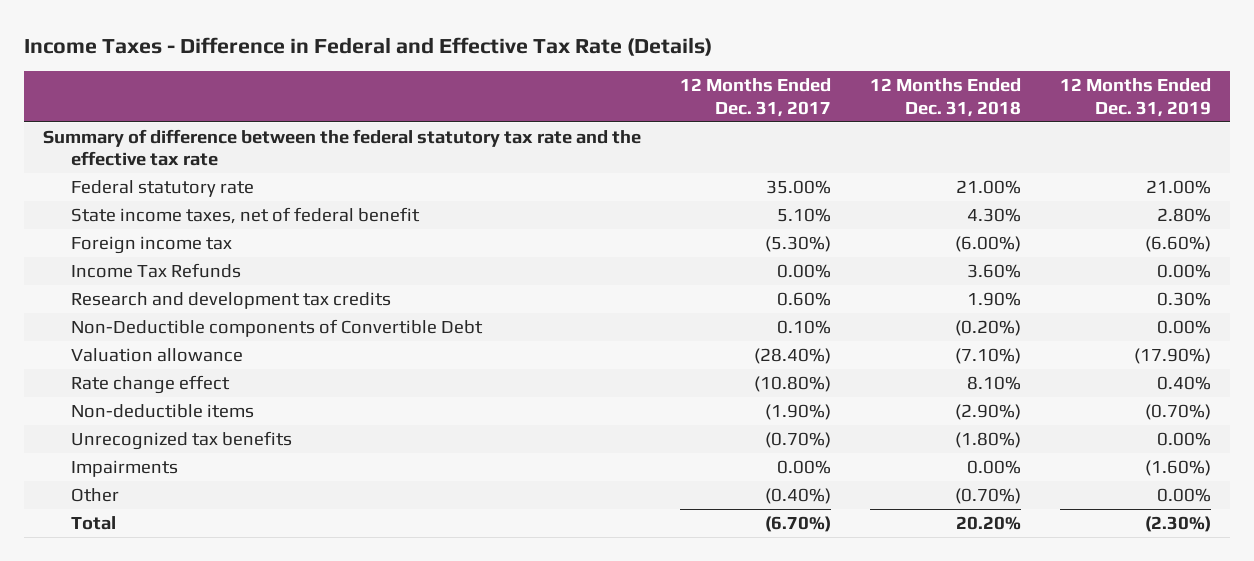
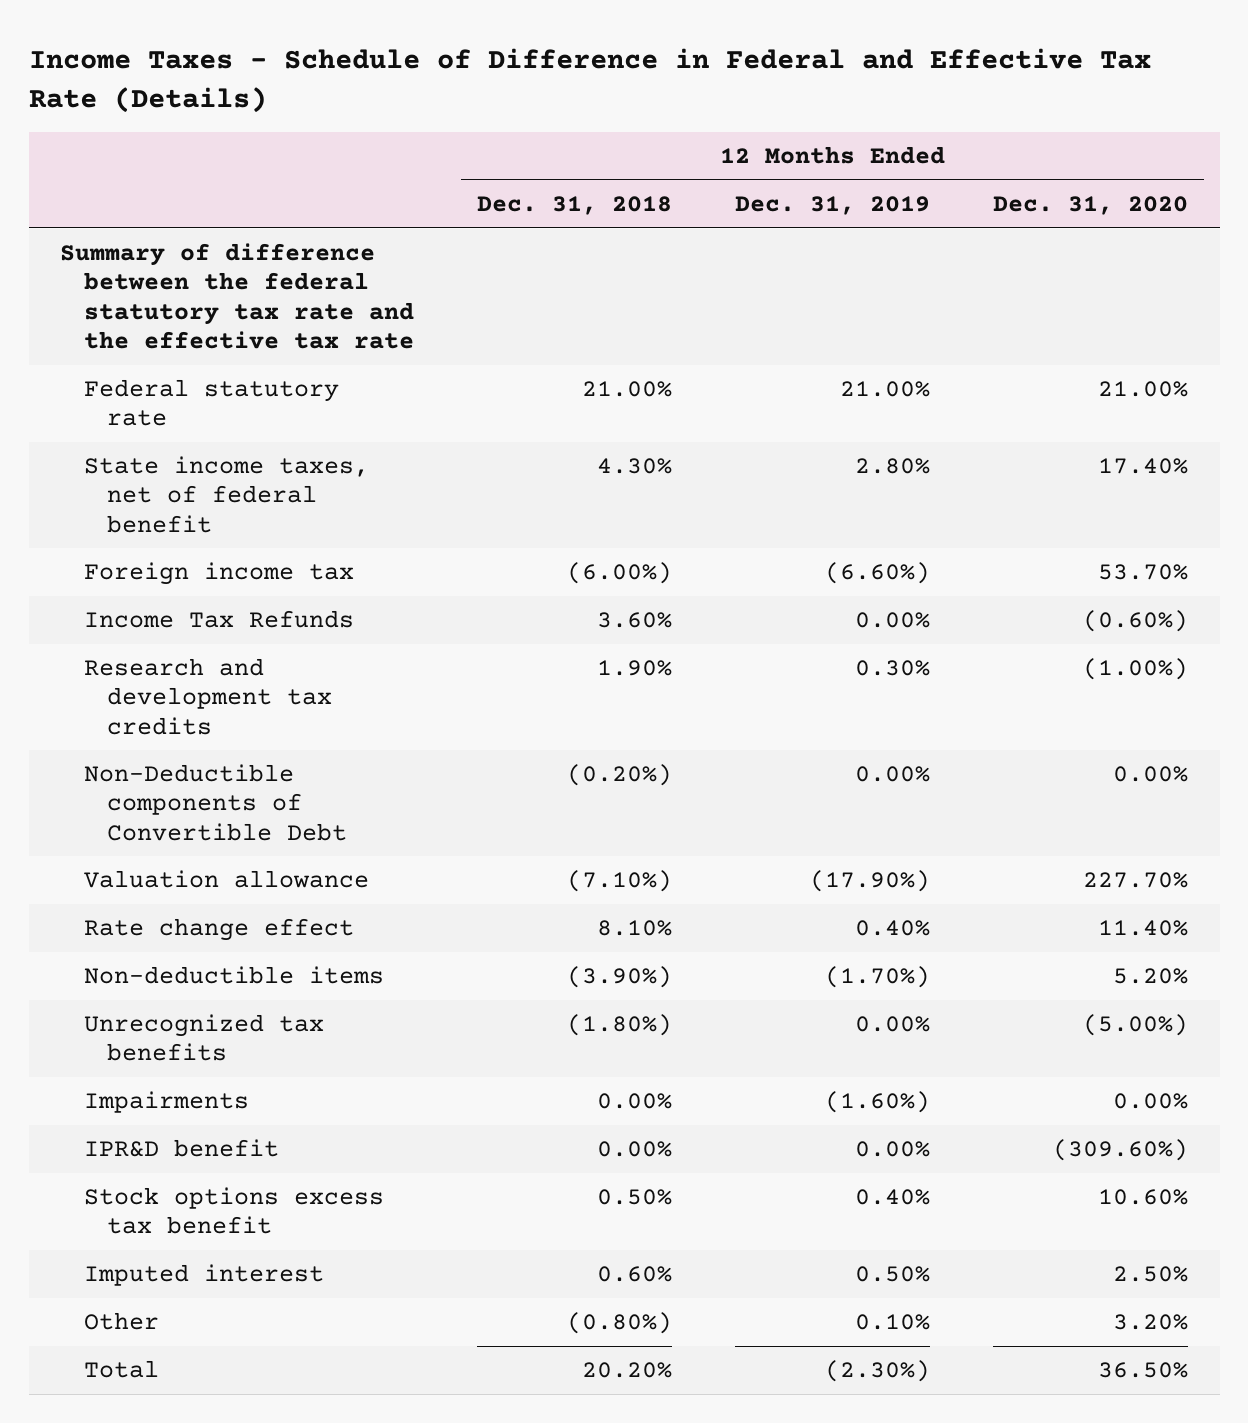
[23,36,712,56] Income Taxes - Difference in Federal and Effective Tax Rate (Details) -> [28,47,1151,113] Income Taxes - Schedule of Difference in Federal and Effective Tax Rate (Details)
[680,78,832,117] 12 Months Ended Dec. 31, 2017 -> none
none -> [993,196,1189,216] Dec. 31, 2020
[955,404,1022,421] (2.90%) -> [566,966,672,989] (3.90%)
[1144,404,1211,421] (0.70%) -> [825,966,931,989] (1.70%)
none -> [83,1139,279,1158] IPR&D benefit
none -> [83,1187,384,1235] Stock options excess tax benefit
none -> [83,1264,324,1287] Imputed interest
[955,488,1022,505] (0.70%) -> [566,1312,672,1335] (0.80%)
[1156,488,1211,503] 0.00% -> [855,1314,931,1331] 0.10%

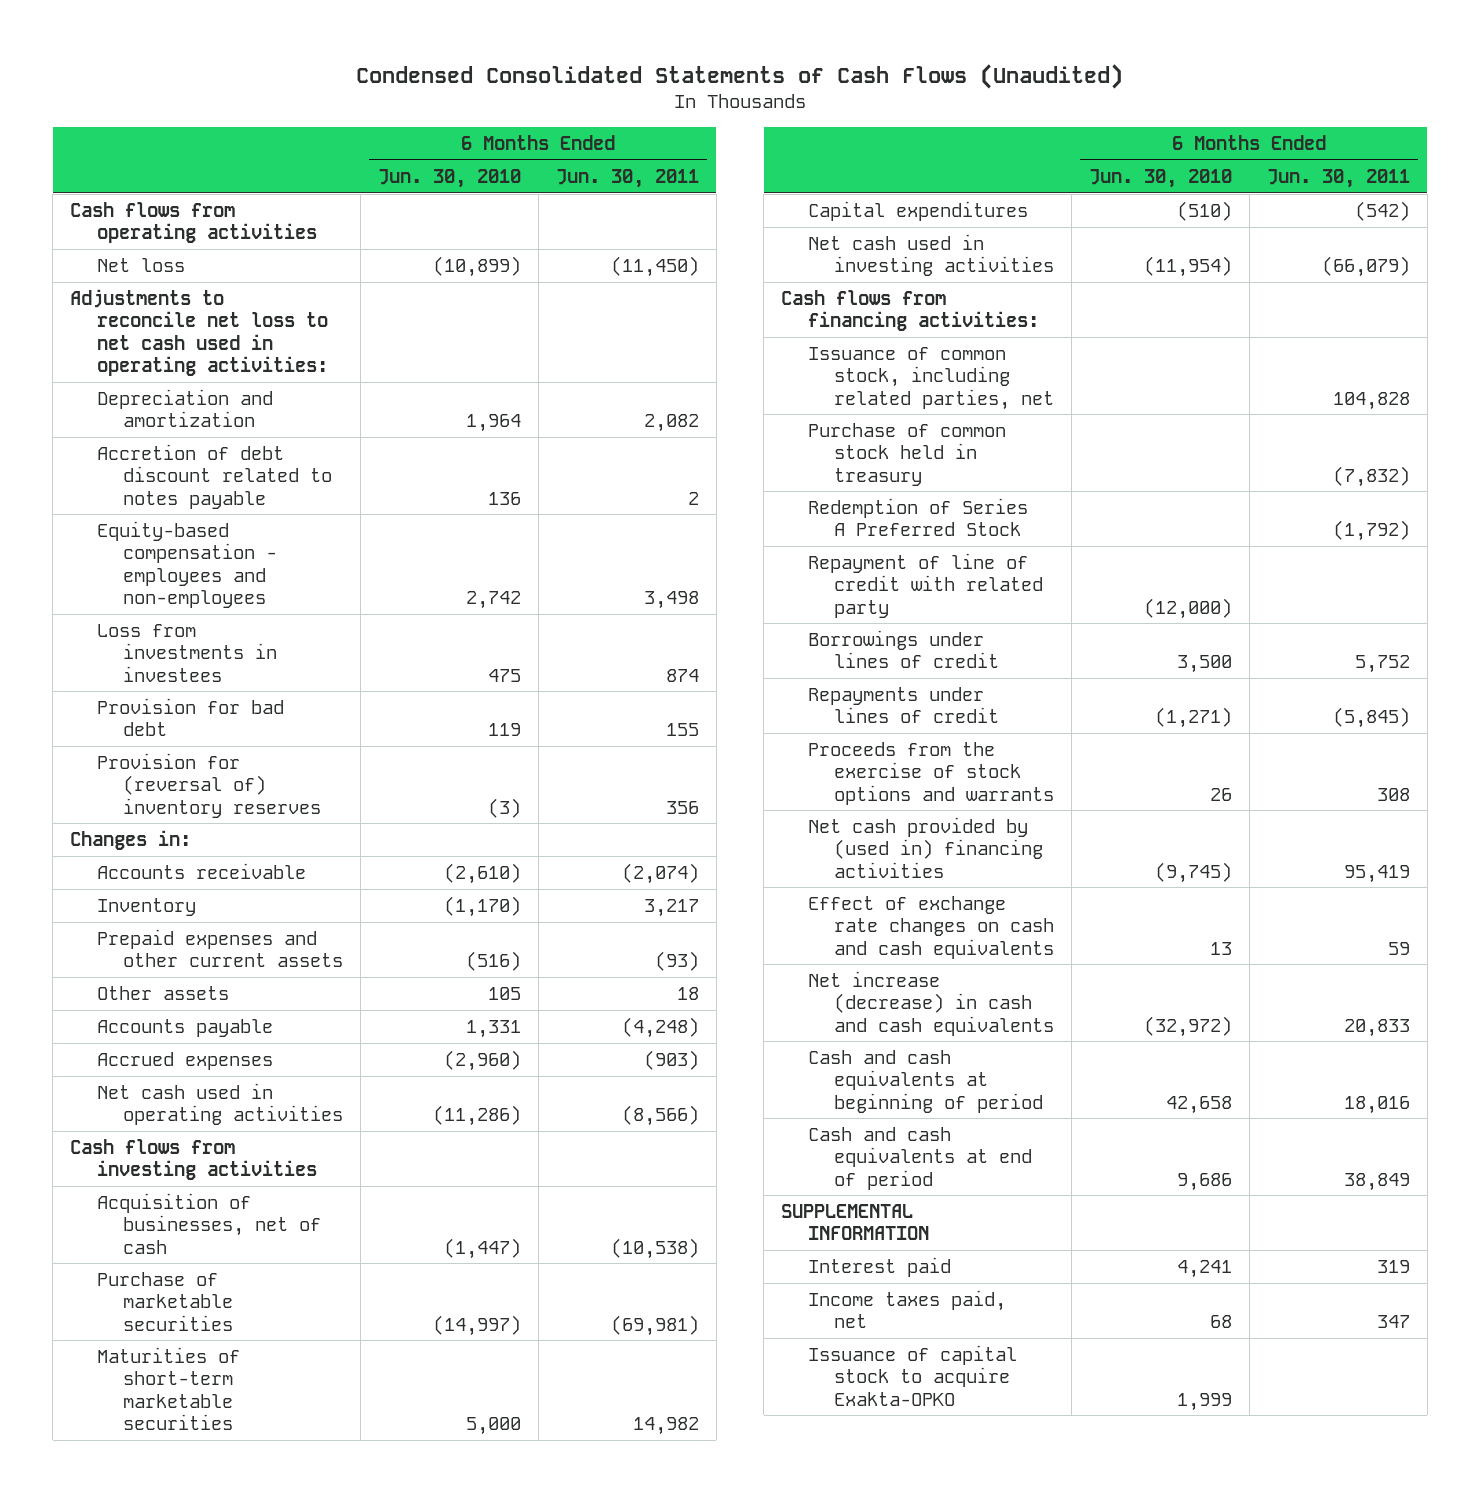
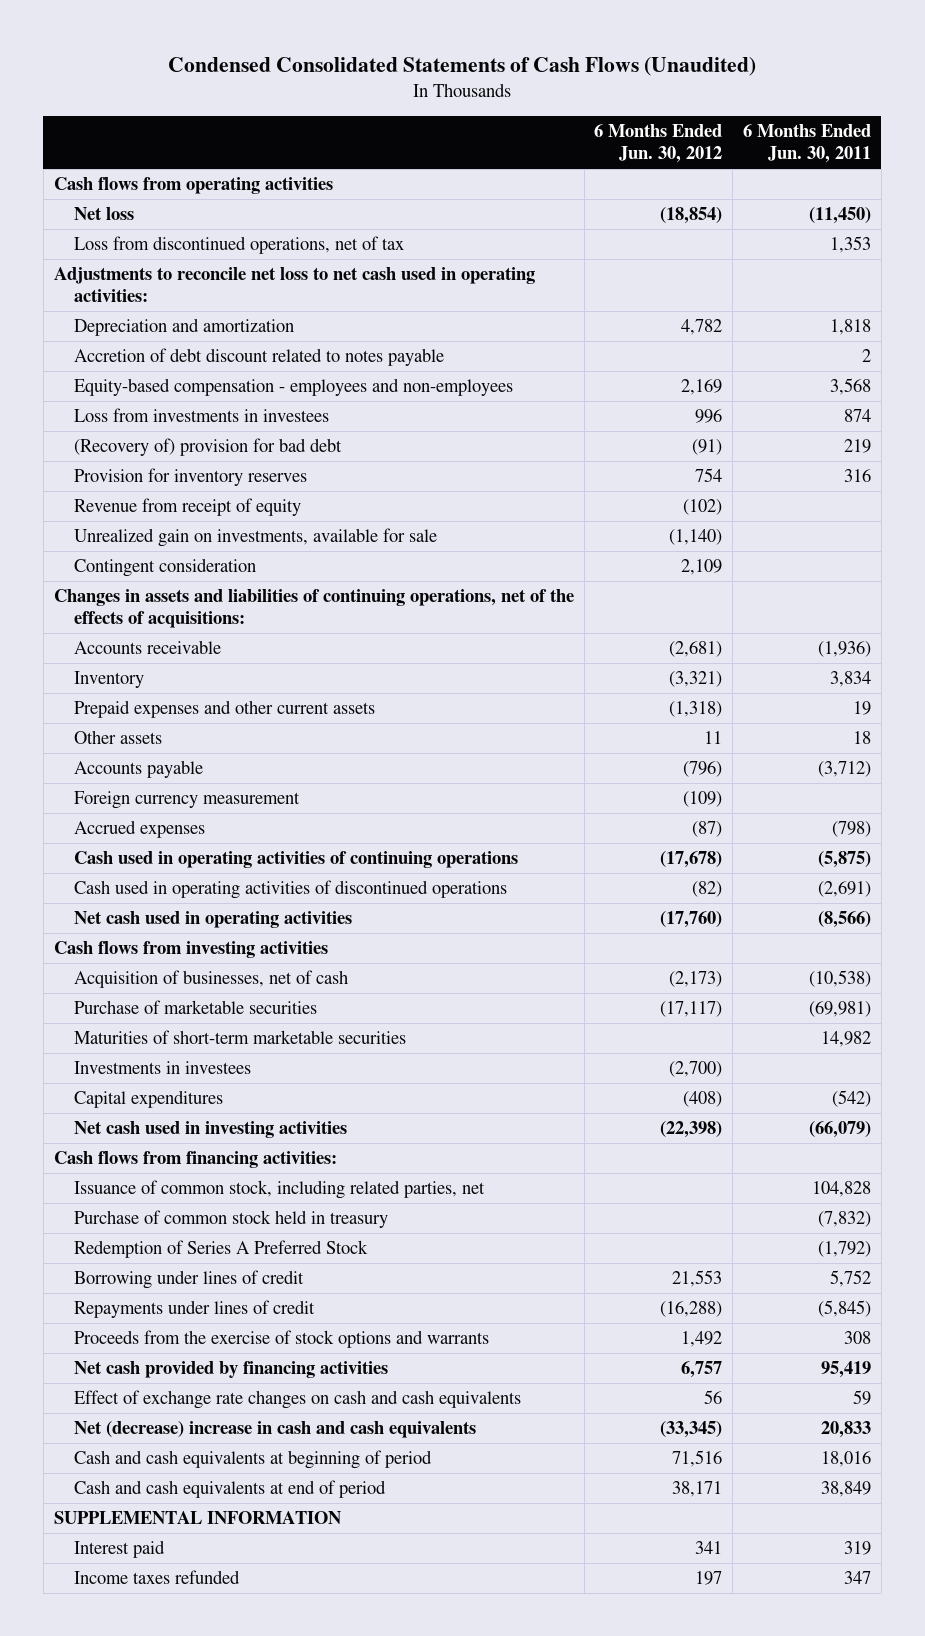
[377,168,521,188] Jun. 30, 2010 -> none
none -> [594,124,723,164] 6 Months Ended Jun. 30, 2012
none -> [73,236,404,255] Loss from discontinued operations, net of tax
[643,414,699,433] 2,082 -> [830,319,872,336] 1,818
[643,591,699,610] 3,498 -> [830,378,872,396] 3,568
[96,697,284,737] Provision for bad debt -> [73,438,342,457] (Recovery of) provision for bad debt
[665,723,699,737] 155 -> [844,439,872,454] 219
[96,752,322,818] Provision for (reversal of) inventory reserves -> [73,468,307,487] Provision for inventory reserves
[665,800,699,814] 356 -> [844,469,872,483] 316
none -> [73,498,301,517] Revenue from receipt of equity
none -> [73,528,437,548] Unrealized gain on investments, available for sale
none -> [73,558,256,578] Contingent consideration
[70,829,192,850] Changes in: -> [53,589,574,629] Changes in assets and liabilities of continuing operations, net of the effects of acquisitions:
[621,862,699,884] (2,074) -> [818,641,872,658] (1,936)
[643,898,699,917] 3,217 -> [830,671,872,688] 3,834
[654,951,699,972] (93) -> [853,701,872,716] 19
[621,1016,699,1038] (4,248) -> [818,761,872,778] (3,712)
none -> [73,791,300,810] Foreign currency measurement
[643,1049,699,1070] (903) -> [832,821,872,838] (798)
none -> [73,851,518,869] Cash used in operating activities of continuing operations
none -> [73,880,507,900] Cash used in operating activities of discontinued operations
none -> [73,1061,251,1075] Investments in investees
[807,552,1044,618] Repayment of line of credit with related party -> none
[807,629,1000,669] Borrowings under lines of credit -> [73,1270,304,1290] Borrowing under lines of credit
[807,816,1044,878] Net cash provided by (used in) financing activities -> [73,1361,388,1379] Net cash provided by financing activities
[807,970,1055,1036] Net increase (decrease) in cash and cash equivalents -> [73,1421,476,1439] Net (decrease) increase in cash and cash equivalents
[807,1344,1017,1406] Issuance of capital stock to acquire Exakta-OPKO -> none
[807,1289,1006,1329] Income taxes paid, net -> [73,1570,240,1585] Income taxes refunded

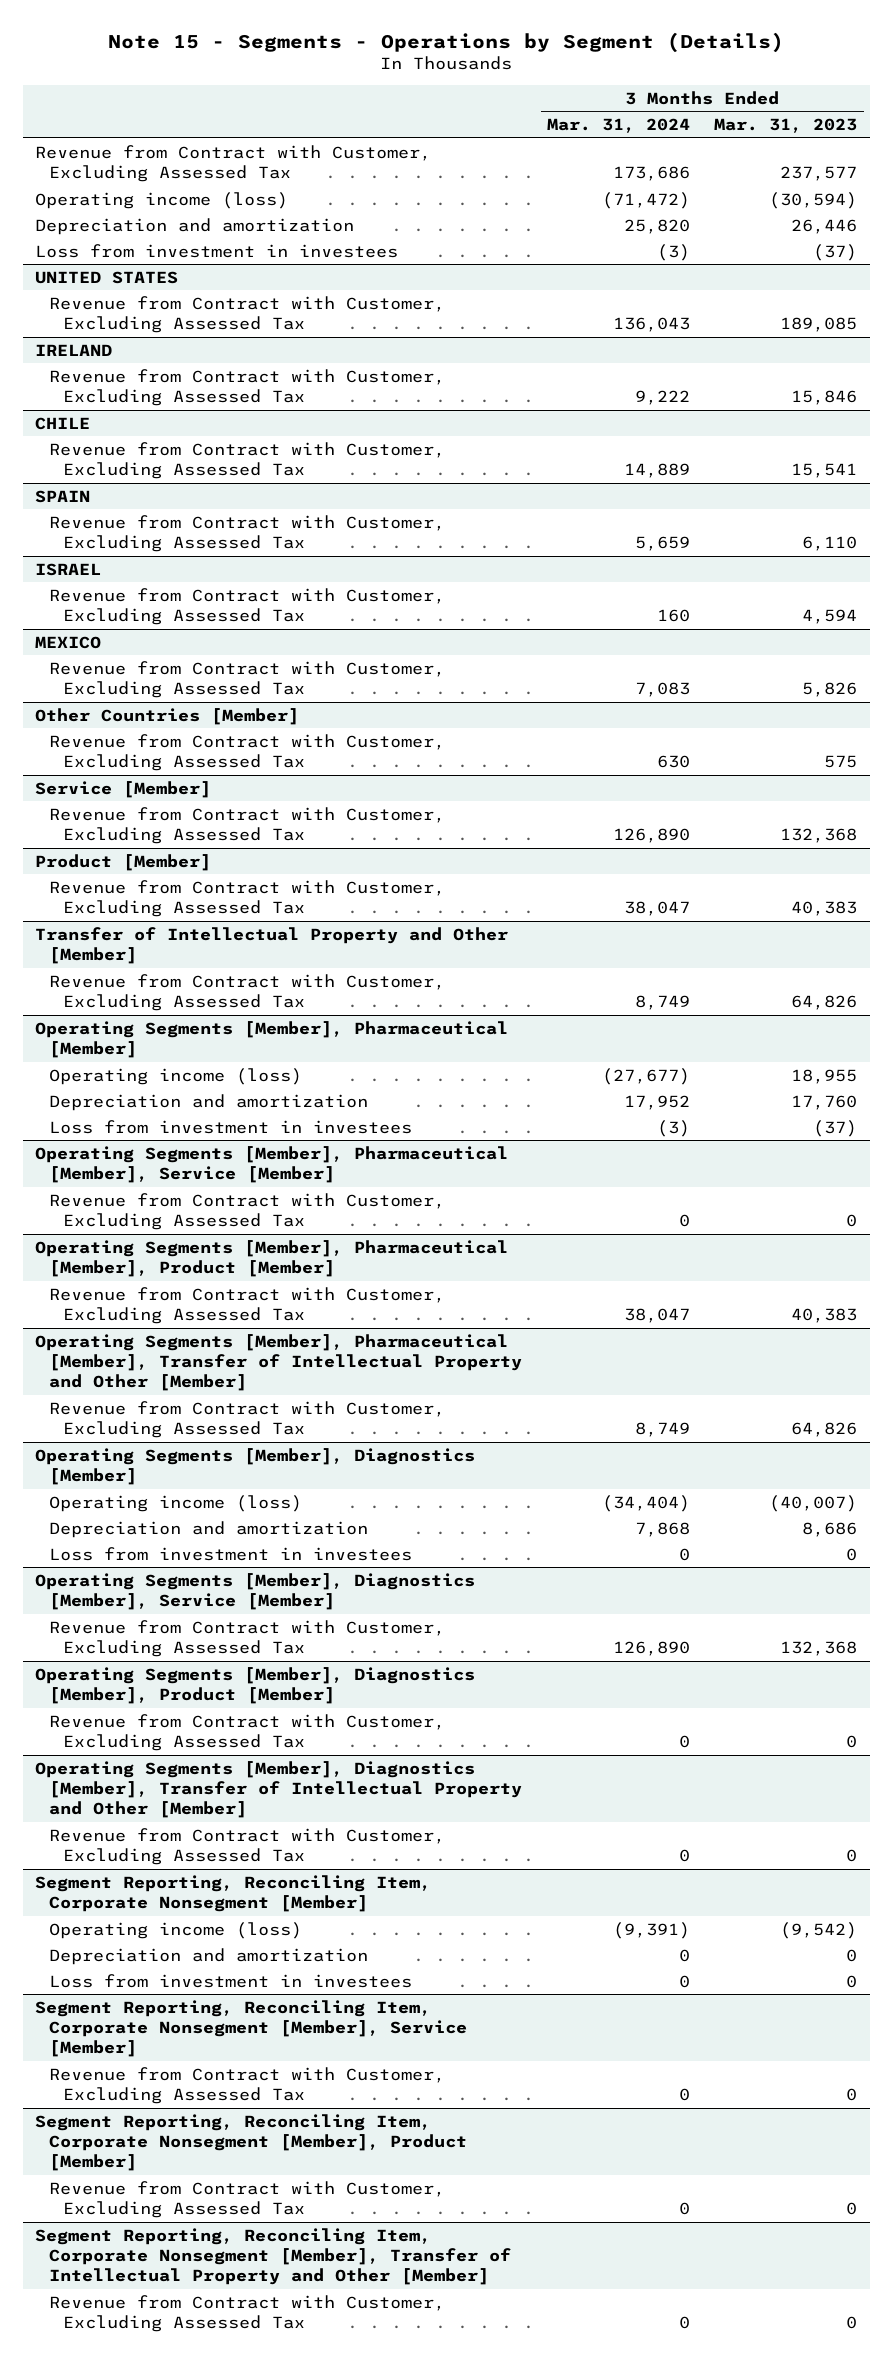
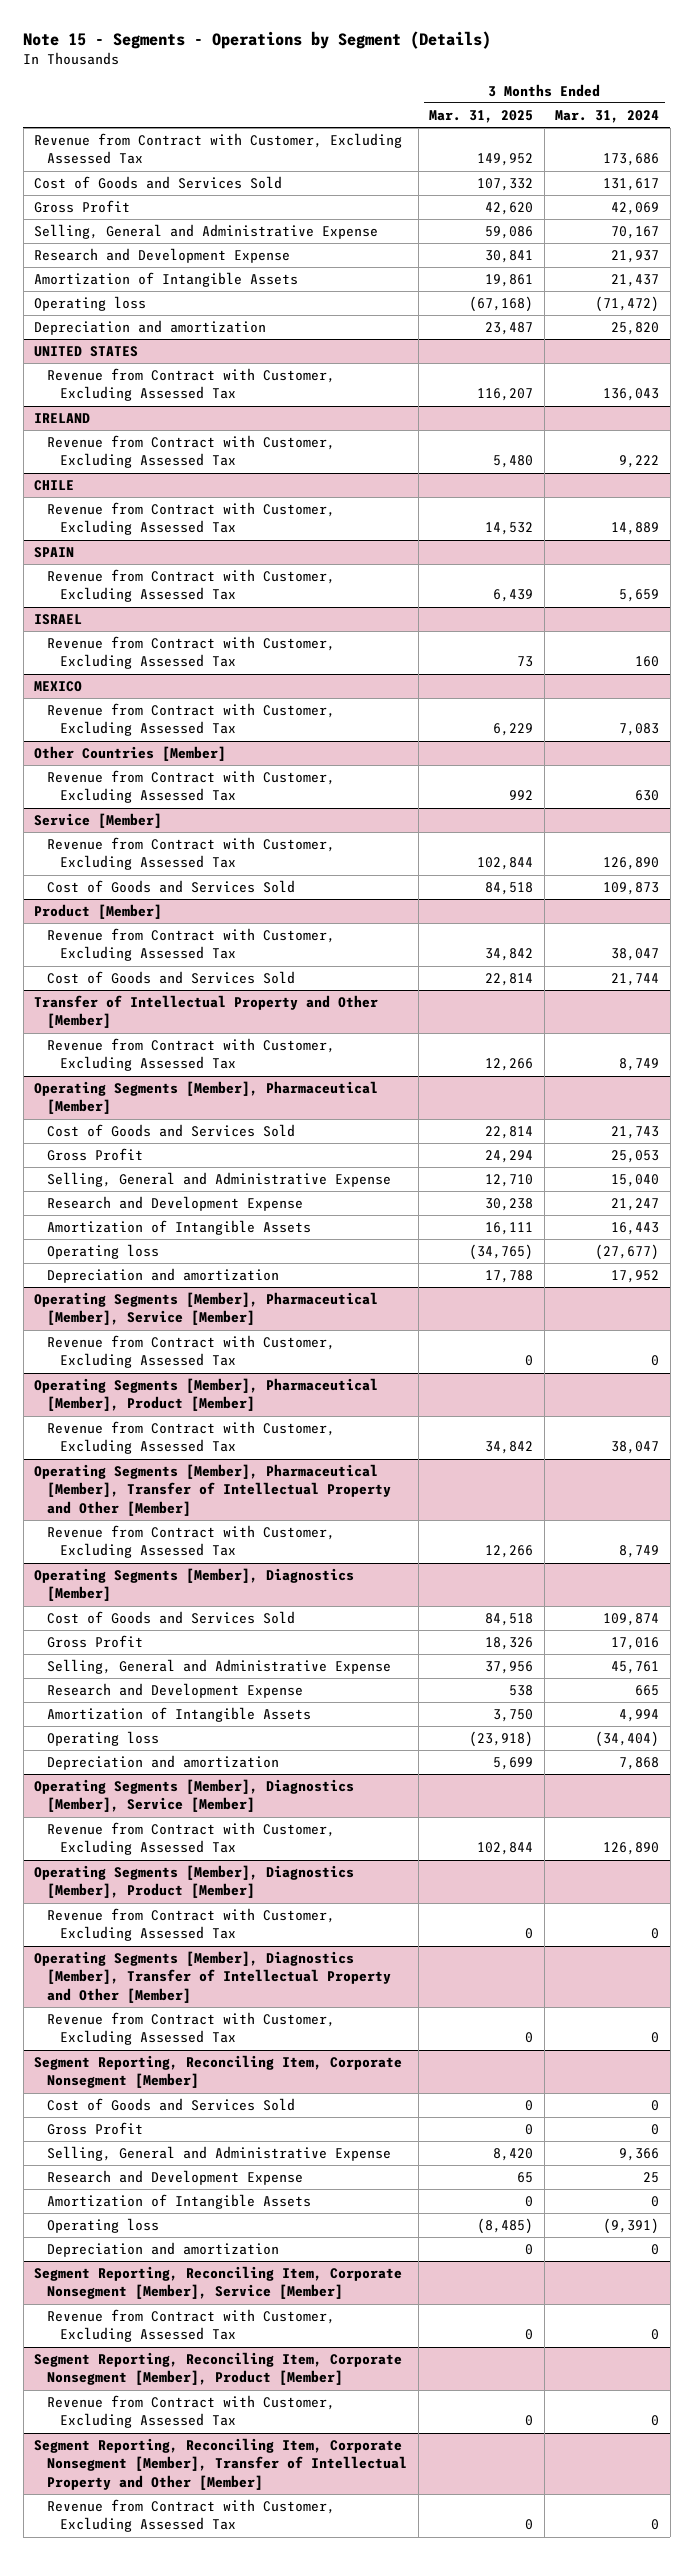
[714,118,858,134] Mar. 31, 2023 -> none
none -> [429,109,534,123] Mar. 31, 2025
none -> [34,176,283,190] Cost of Goods and Services Sold
none -> [34,200,131,214] Gross Profit
none -> [34,224,379,240] Selling, General and Administrative Expense
none -> [34,248,291,264] Research and Development Expense
none -> [34,272,299,288] Amortization of Intangible Assets
[34,191,288,209] Operating income (loss) -> [34,296,147,312] Operating loss
[34,243,398,258] Loss from investment in investees -> none
none -> [47,880,296,894] Cost of Goods and Services Sold
none -> [47,971,296,985] Cost of Goods and Services Sold
none -> [47,1124,296,1138] Cost of Goods and Services Sold
none -> [47,1148,144,1162] Gross Profit
none -> [47,1172,392,1188] Selling, General and Administrative Expense
none -> [47,1196,304,1212] Research and Development Expense
none -> [47,1220,312,1236] Amortization of Intangible Assets
[49,1067,303,1085] Operating income (loss) -> [47,1244,160,1260] Operating loss
[49,1119,413,1134] Loss from investment in investees -> none
none -> [47,1611,296,1625] Cost of Goods and Services Sold
none -> [47,1635,144,1649] Gross Profit
none -> [47,1659,392,1675] Selling, General and Administrative Expense
none -> [47,1683,304,1699] Research and Development Expense
none -> [47,1707,312,1723] Amortization of Intangible Assets
[49,1494,303,1512] Operating income (loss) -> [47,1731,160,1747] Operating loss
[49,1546,413,1561] Loss from investment in investees -> none
none -> [47,2098,296,2112] Cost of Goods and Services Sold
none -> [47,2122,144,2136] Gross Profit
none -> [47,2146,392,2162] Selling, General and Administrative Expense
none -> [47,2170,304,2186] Research and Development Expense
none -> [47,2194,312,2210] Amortization of Intangible Assets
[49,1921,303,1939] Operating income (loss) -> [47,2218,160,2234] Operating loss
[49,1973,413,1988] Loss from investment in investees -> none

